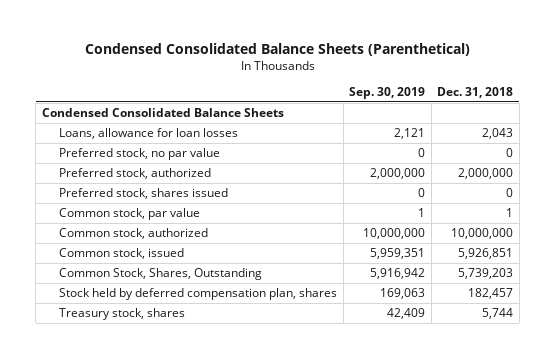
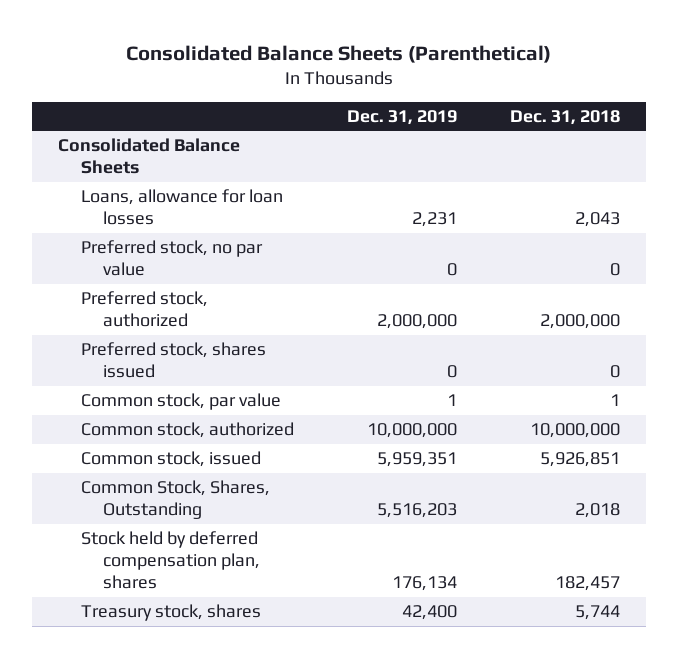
[84,42,470,56] Condensed Consolidated Balance Sheets (Parenthetical) -> [126,44,552,63] Consolidated Balance Sheets (Parenthetical)
[349,86,426,99] Sep. 30, 2019 -> none
none -> [346,109,457,125] Dec. 31, 2019
[41,108,284,118] Condensed Consolidated Balance Sheets -> [58,138,241,175] Consolidated Balance Sheets
[458,268,514,280] 5,739,203 -> [574,503,620,519] 2,018

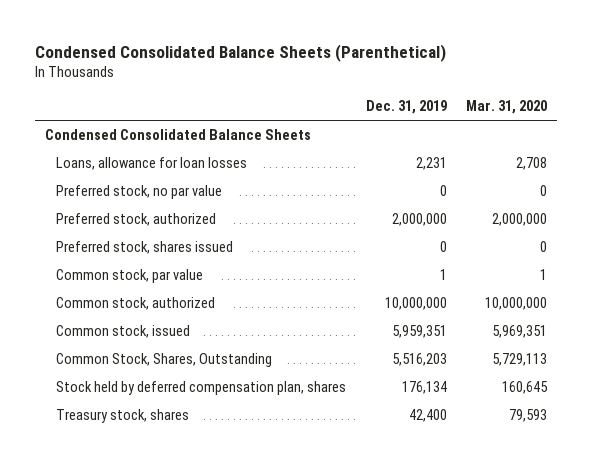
[126,44,552,63] Consolidated Balance Sheets (Parenthetical) -> [34,43,446,62] Condensed Consolidated Balance Sheets (Parenthetical)
[509,109,620,125] Dec. 31, 2018 -> none
none -> [466,100,548,115] Mar. 31, 2020
[58,138,241,175] Consolidated Balance Sheets -> [44,129,311,141] Condensed Consolidated Balance Sheets

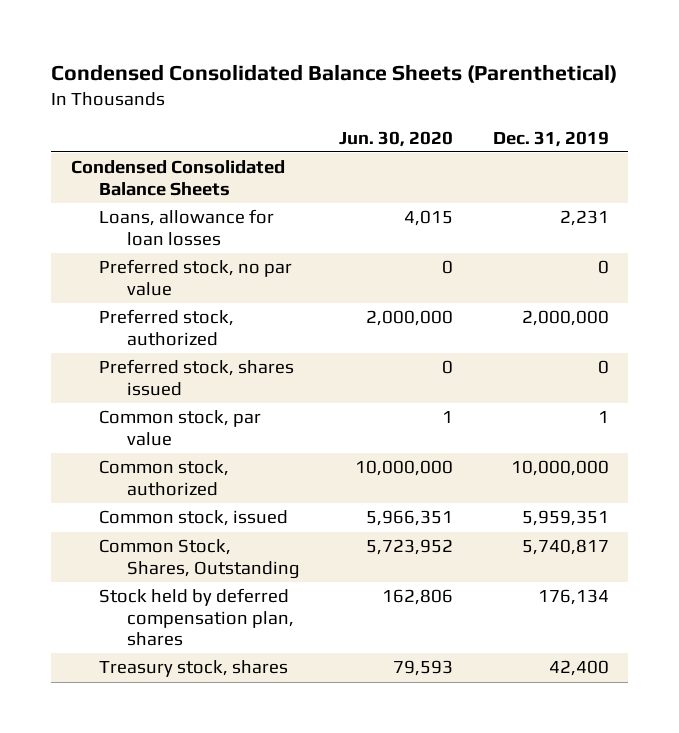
[466,100,548,115] Mar. 31, 2020 -> none
none -> [339,130,454,147] Jun. 30, 2020
[391,353,447,367] 5,516,203 -> [521,539,609,556] 5,740,817

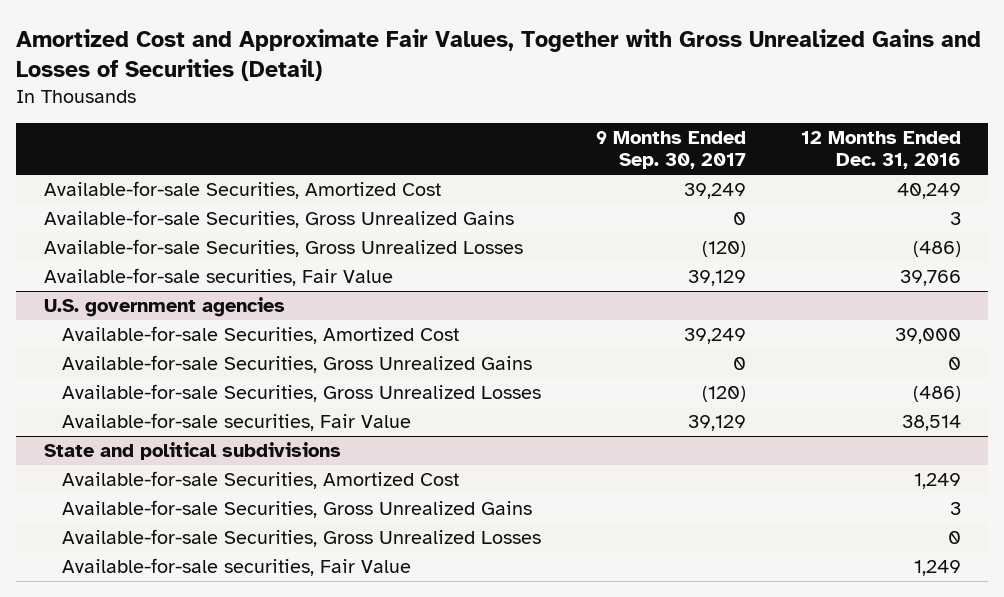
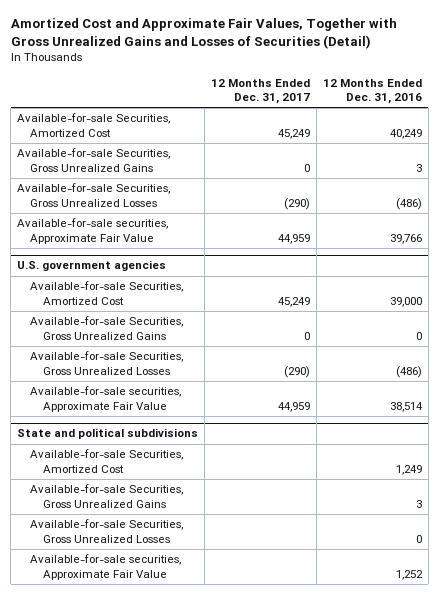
[595,130,746,170] 9 Months Ended Sep. 30, 2017 -> none
none -> [210,78,310,105] 12 Months Ended Dec. 31, 2017
[43,268,393,287] Available-for-sale securities, Fair Value -> [16,218,168,244] Available-for-sale securities, Approximate Fair Value
[62,413,412,432] Available-for-sale securities, Fair Value -> [29,386,181,412] Available-for-sale securities, Approximate Fair Value
[62,558,412,577] Available-for-sale securities, Fair Value -> [29,554,181,580] Available-for-sale securities, Approximate Fair Value
[913,560,961,577] 1,249 -> [395,569,423,580] 1,252

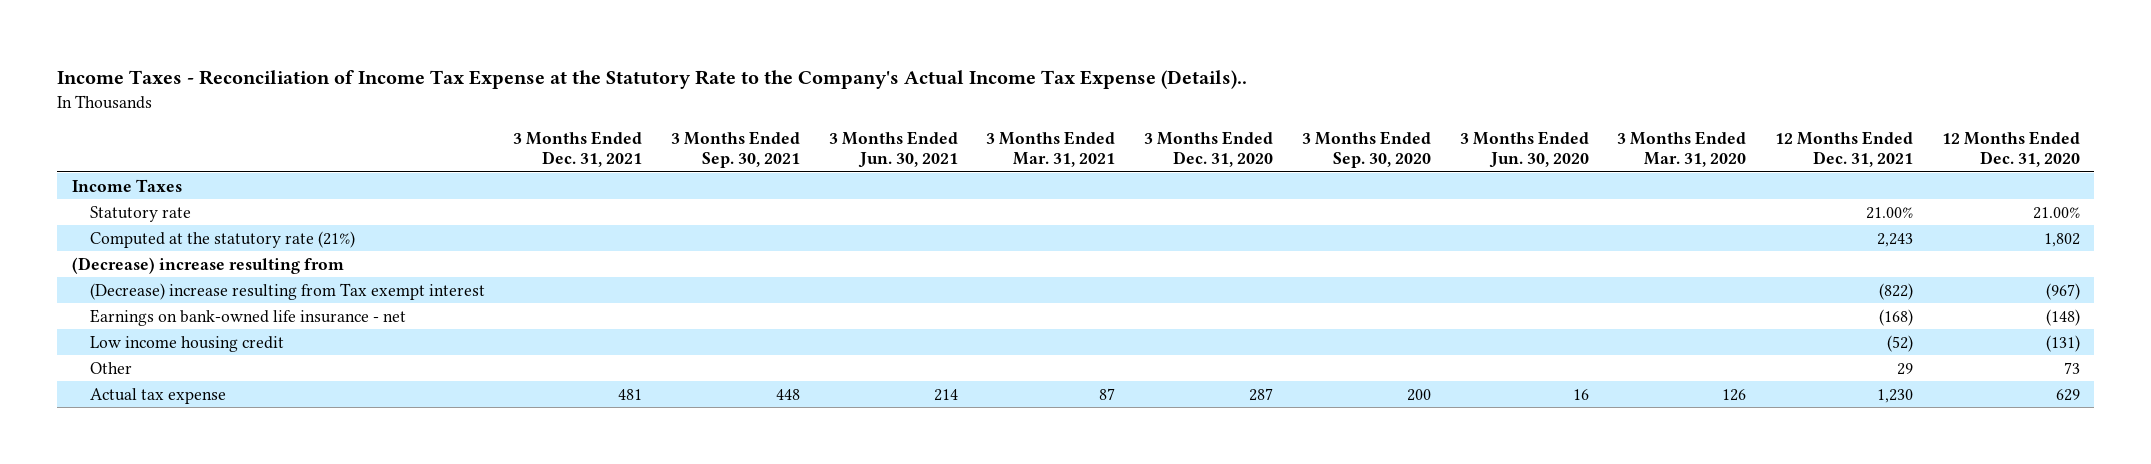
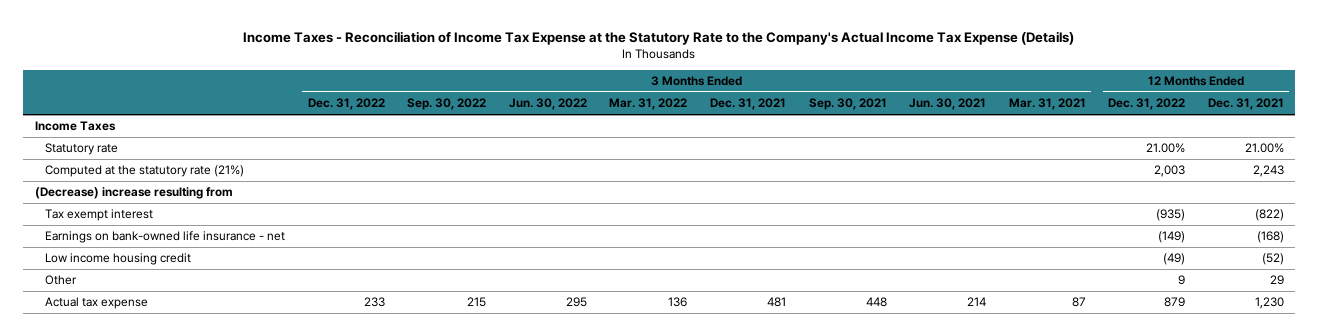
[57,70,1248,90] Income Taxes - Reconciliation of Income Tax Expense at the Statutory Rate to the Company's Actual Income Tax Expense (Details).. -> [243,30,1075,45] Income Taxes - Reconciliation of Income Tax Expense at the Statutory Rate to the Company's Actual Income Tax Expense (Details)
[1144,130,1274,168] 3 Months Ended Dec. 31, 2020 -> none
[1301,130,1431,169] 3 Months Ended Sep. 30, 2020 -> none
[1459,130,1589,169] 3 Months Ended Jun. 30, 2020 -> none
[1617,130,1747,168] 3 Months Ended Mar. 31, 2020 -> none
[1941,130,2080,168] 12 Months Ended Dec. 31, 2020 -> none
none -> [307,98,385,111] Dec. 31, 2022
none -> [407,98,487,111] Sep. 30, 2022
none -> [508,98,587,111] Jun. 30, 2022
none -> [609,98,688,111] Mar. 31, 2022
none -> [1108,98,1186,111] Dec. 31, 2022
[89,282,485,300] (Decrease) increase resulting from Tax exempt interest -> [45,209,154,222] Tax exempt interest

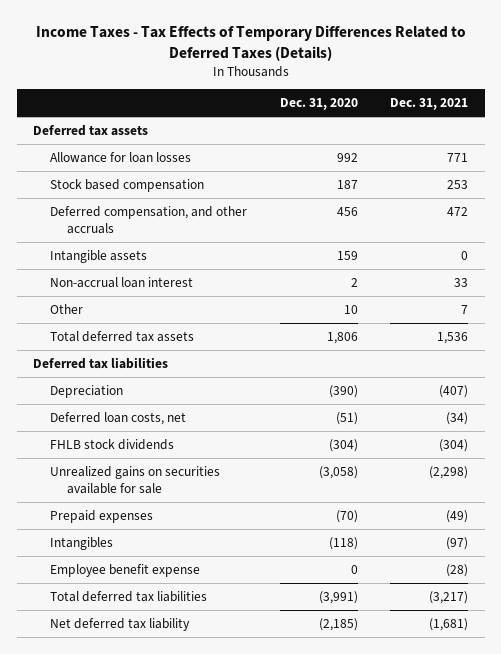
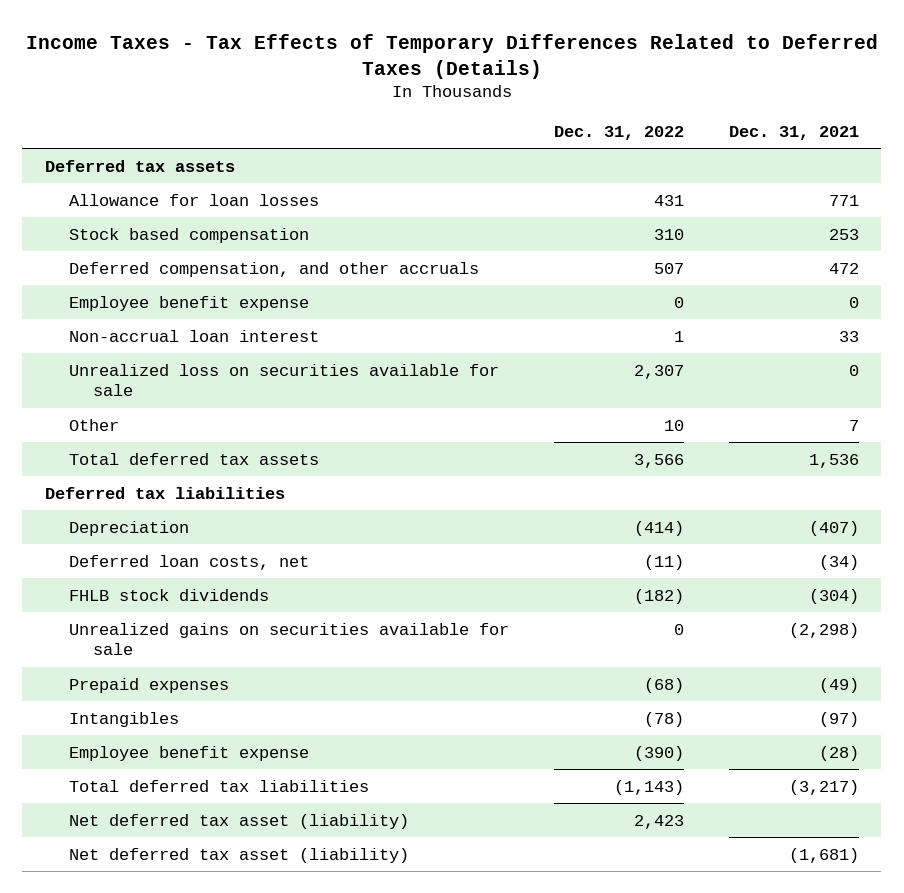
[279,97,358,110] Dec. 31, 2020 -> none
none -> [553,125,684,140] Dec. 31, 2022
[50,249,148,263] Intangible assets -> [69,295,310,311] Employee benefit expense
none -> [69,363,500,397] Unrealized loss on securities available for sale
none -> [69,813,410,829] Net deferred tax asset (liability)
[50,617,191,631] Net deferred tax liability -> [69,847,410,863] Net deferred tax asset (liability)

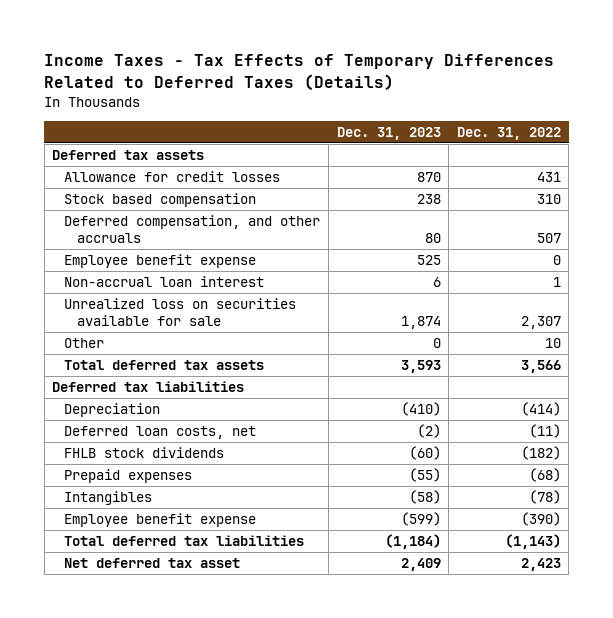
[728,125,859,140] Dec. 31, 2021 -> none
none -> [336,126,441,140] Dec. 31, 2023
[69,193,320,206] Allowance for loan losses -> [64,171,281,183] Allowance for credit losses
[69,622,510,656] Unrealized gains on securities available for sale -> none
[69,847,410,863] Net deferred tax asset (liability) -> none
[69,813,410,829] Net deferred tax asset (liability) -> [64,558,241,569] Net deferred tax asset

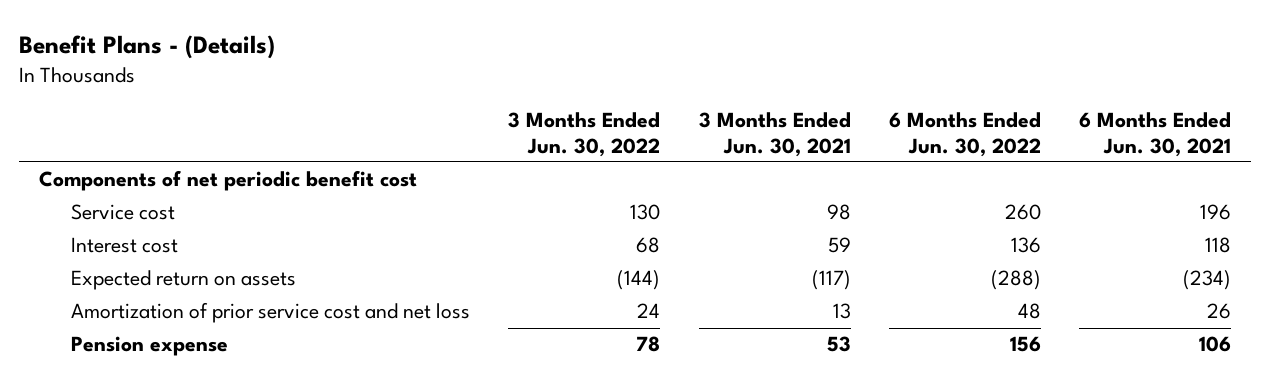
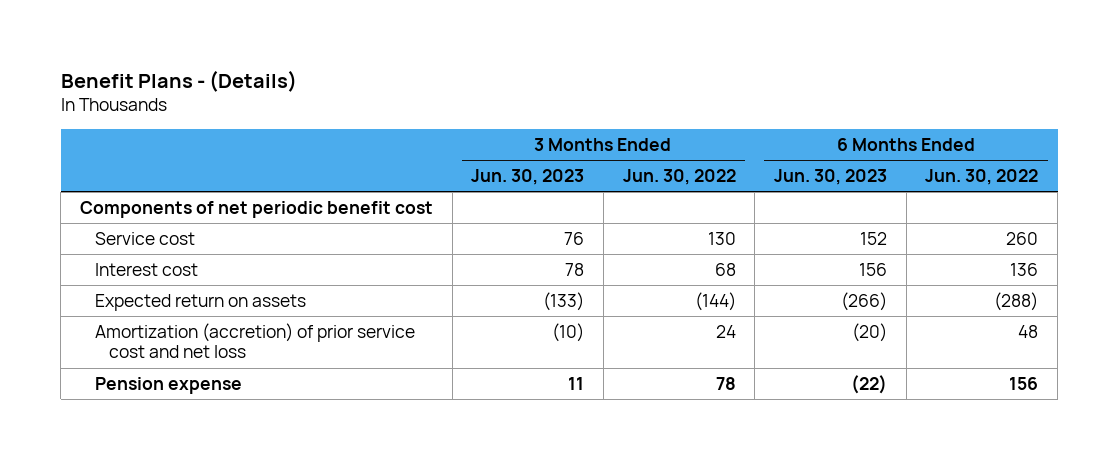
[698,111,851,157] 3 Months Ended Jun. 30, 2021 -> none
[1079,111,1232,157] 6 Months Ended Jun. 30, 2021 -> none
none -> [471,169,585,186] Jun. 30, 2023
none -> [773,169,887,186] Jun. 30, 2023
[70,302,470,324] Amortization of prior service cost and net loss -> [94,323,415,359] Amortization (accretion) of prior service cost and net loss

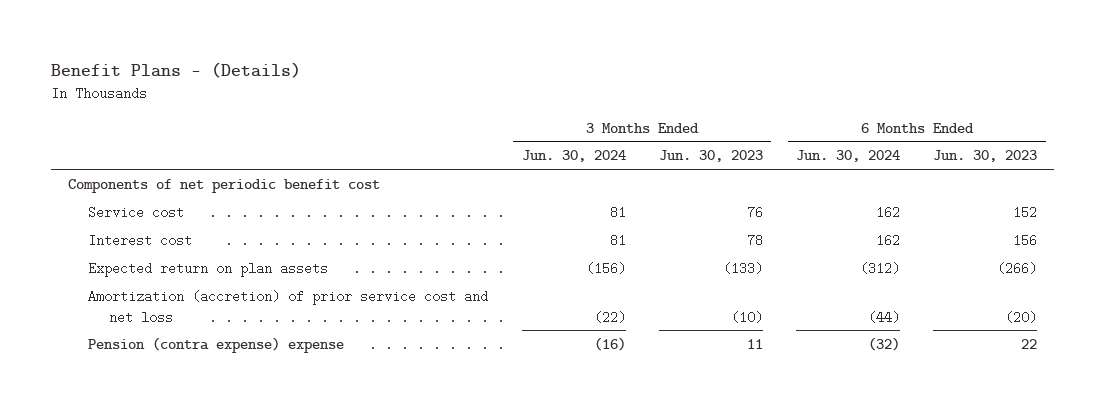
[622,169,736,186] Jun. 30, 2022 -> none
[925,169,1039,186] Jun. 30, 2022 -> none
none -> [521,150,626,163] Jun. 30, 2024
none -> [796,150,901,163] Jun. 30, 2024
[94,294,306,312] Expected return on assets -> [88,261,329,277] Expected return on plan assets
[94,377,242,395] Pension expense -> [88,336,345,353] Pension (contra expense) expense
[850,375,887,395] (22) -> [1021,338,1038,349] 22

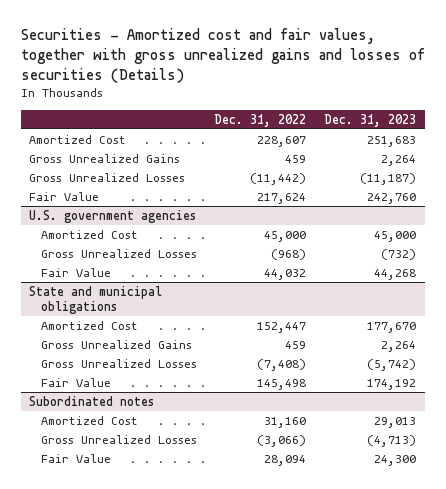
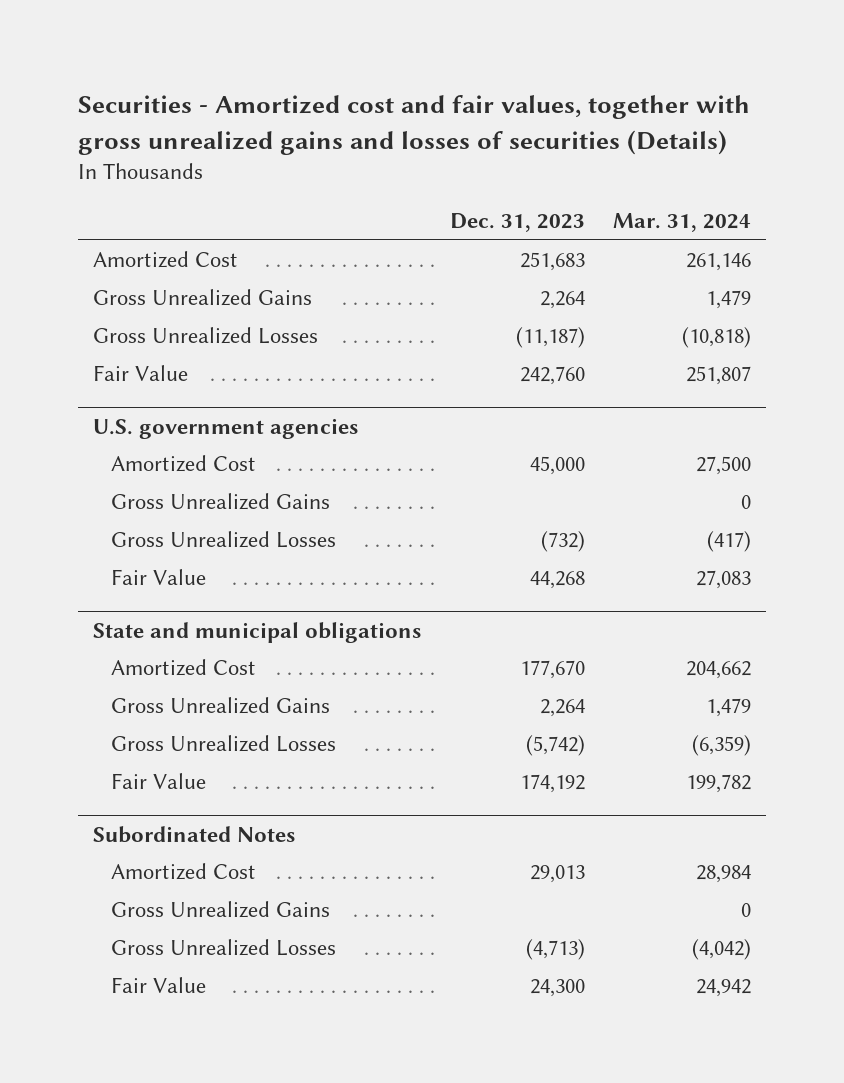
[214,113,307,127] Dec. 31, 2022 -> none
none -> [613,213,752,233] Mar. 31, 2024
none -> [110,493,330,511] Gross Unrealized Gains
[29,395,155,406] Subordinated notes -> [92,825,295,843] Subordinated Notes
none -> [110,901,330,919] Gross Unrealized Gains

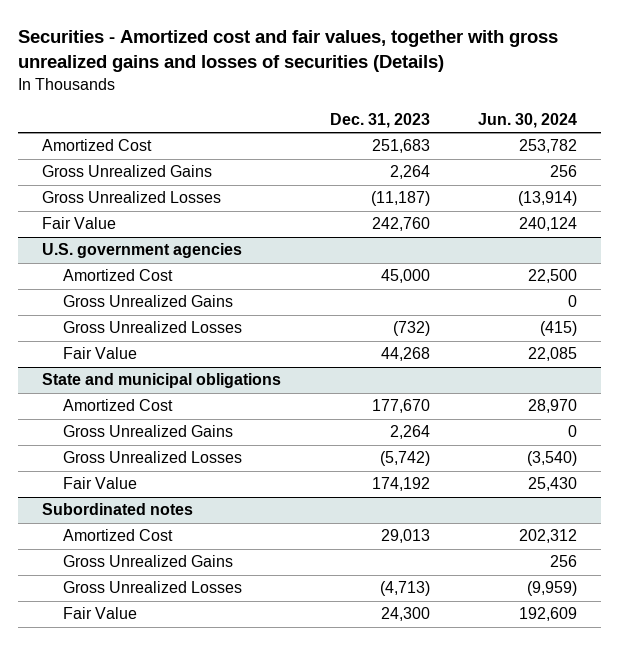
[613,213,752,233] Mar. 31, 2024 -> none
none -> [477,112,577,128] Jun. 30, 2024
[92,825,295,843] Subordinated Notes -> [42,503,194,516] Subordinated notes

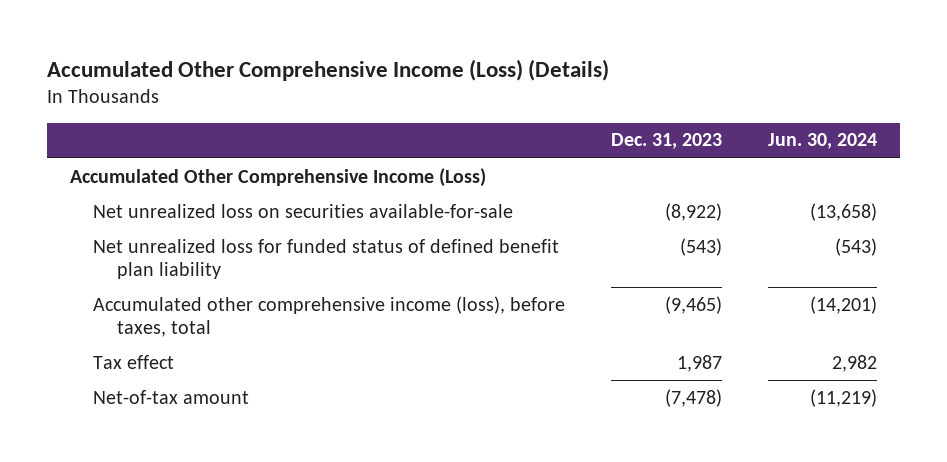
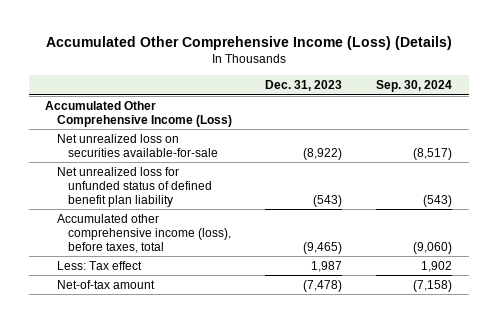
[767,133,877,150] Jun. 30, 2024 -> none
none -> [375,80,452,93] Sep. 30, 2024
[93,238,560,280] Net unrealized loss for funded status of defined benefit plan liability -> [56,166,213,207] Net unrealized loss for unfunded status of defined benefit plan liability
[93,354,175,369] Tax effect -> [56,260,142,270] Less: Tax effect

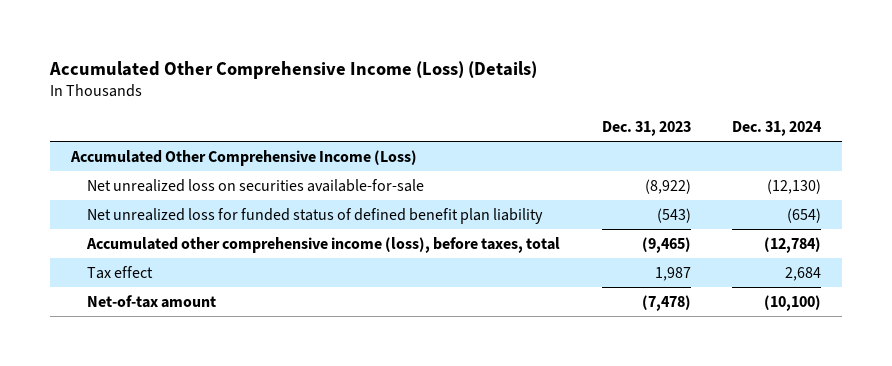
[375,80,452,93] Sep. 30, 2024 -> none
none -> [732,121,823,137] Dec. 31, 2024
[56,166,213,207] Net unrealized loss for unfunded status of defined benefit plan liability -> [87,207,544,224] Net unrealized loss for funded status of defined benefit plan liability
[56,260,142,270] Less: Tax effect -> [87,265,154,279] Tax effect

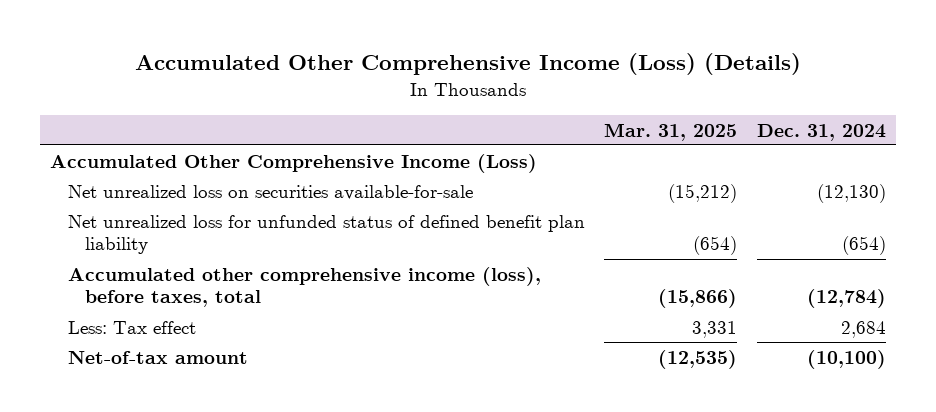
[601,121,691,137] Dec. 31, 2023 -> none
none -> [604,122,738,141] Mar. 31, 2025
[87,207,544,224] Net unrealized loss for funded status of defined benefit plan liability -> [67,214,585,255] Net unrealized loss for unfunded status of defined benefit plan liability
[87,265,154,279] Tax effect -> [67,320,196,334] Less: Tax effect

